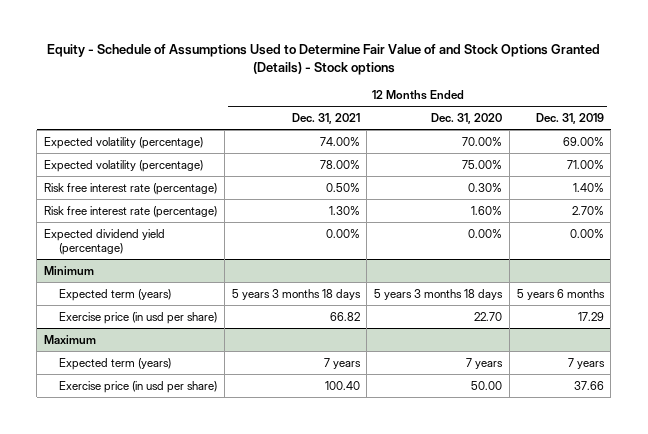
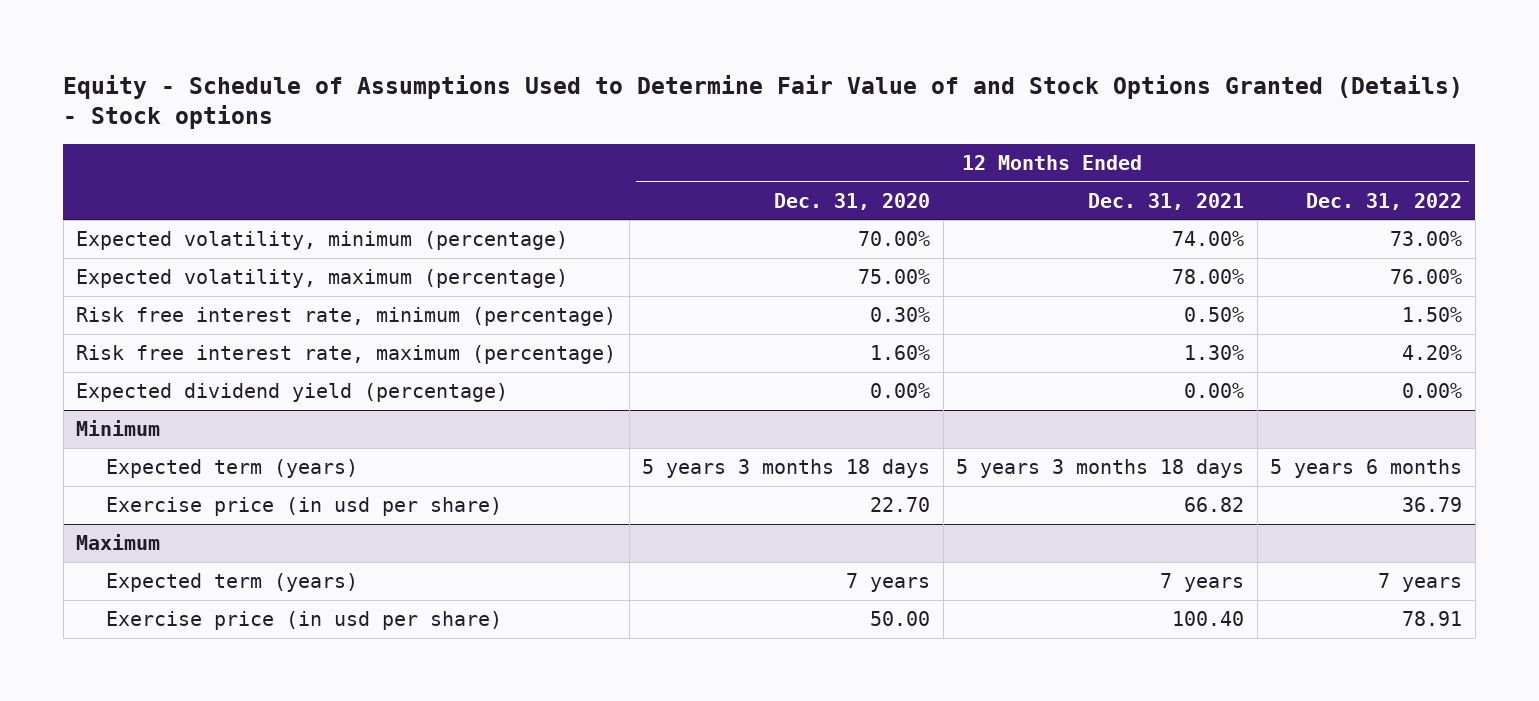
[535,112,604,124] Dec. 31, 2019 -> none
none -> [1306,192,1463,210] Dec. 31, 2022
[43,136,203,149] Expected volatility (percentage) -> [76,230,569,250] Expected volatility, minimum (percentage)
[43,159,203,172] Expected volatility (percentage) -> [76,268,569,288] Expected volatility, maximum (percentage)
[43,182,217,195] Risk free interest rate (percentage) -> [76,306,617,326] Risk free interest rate, minimum (percentage)
[43,205,217,218] Risk free interest rate (percentage) -> [76,344,617,364] Risk free interest rate, maximum (percentage)

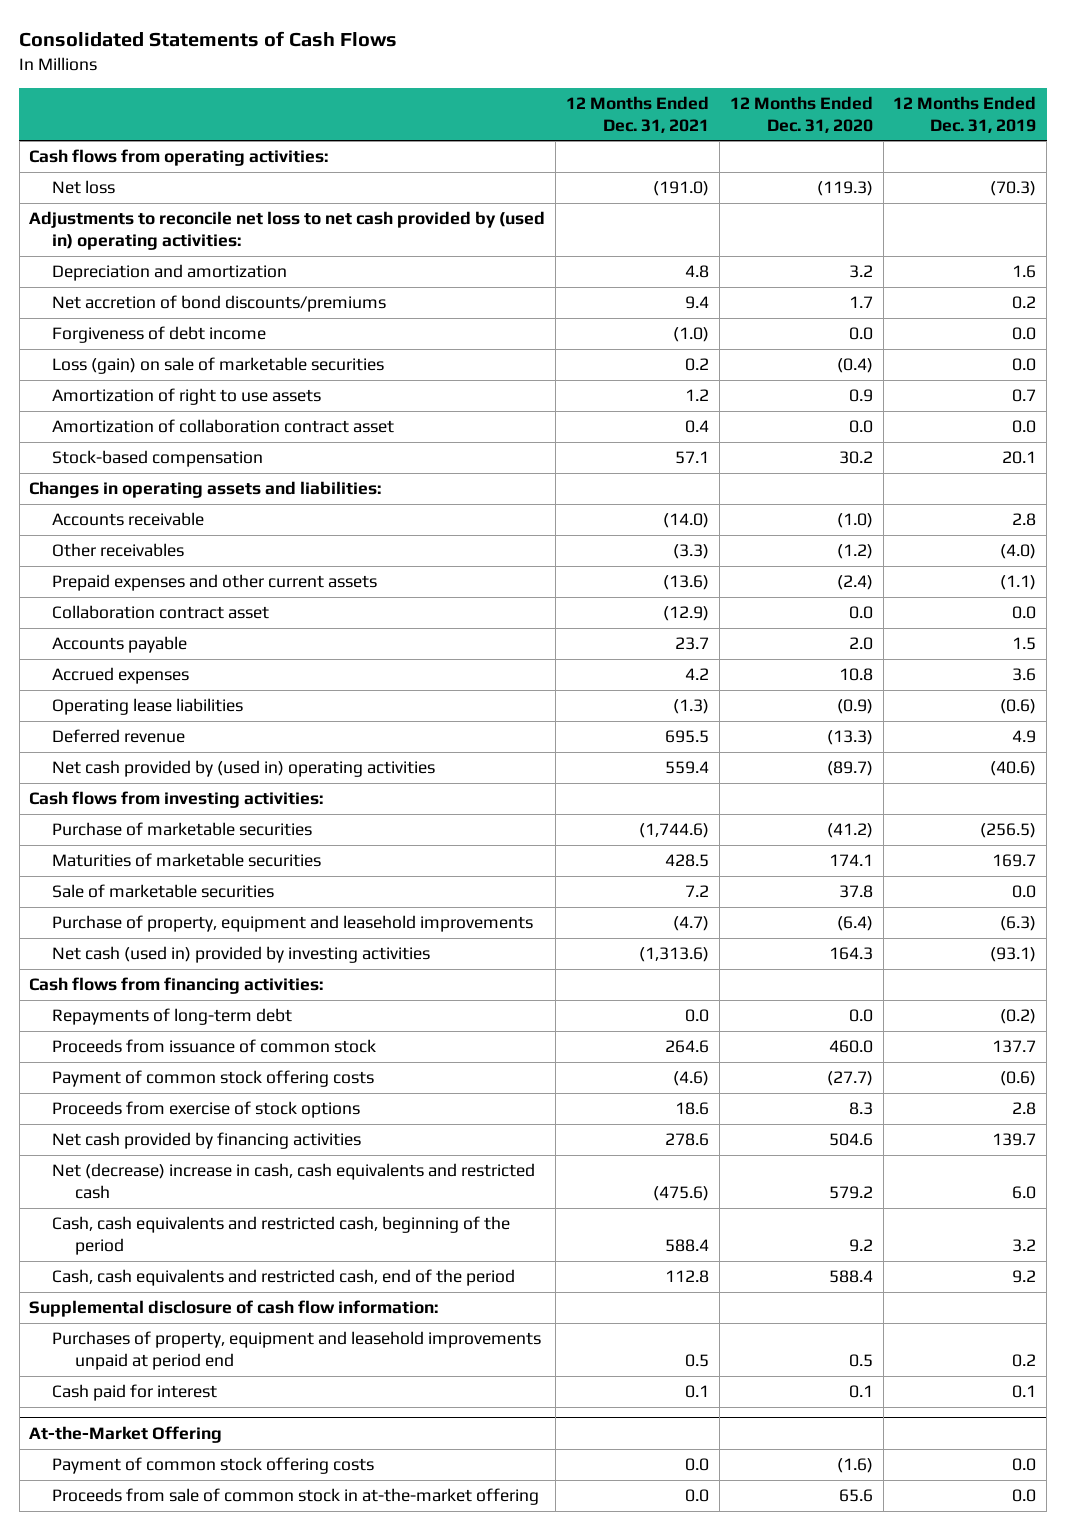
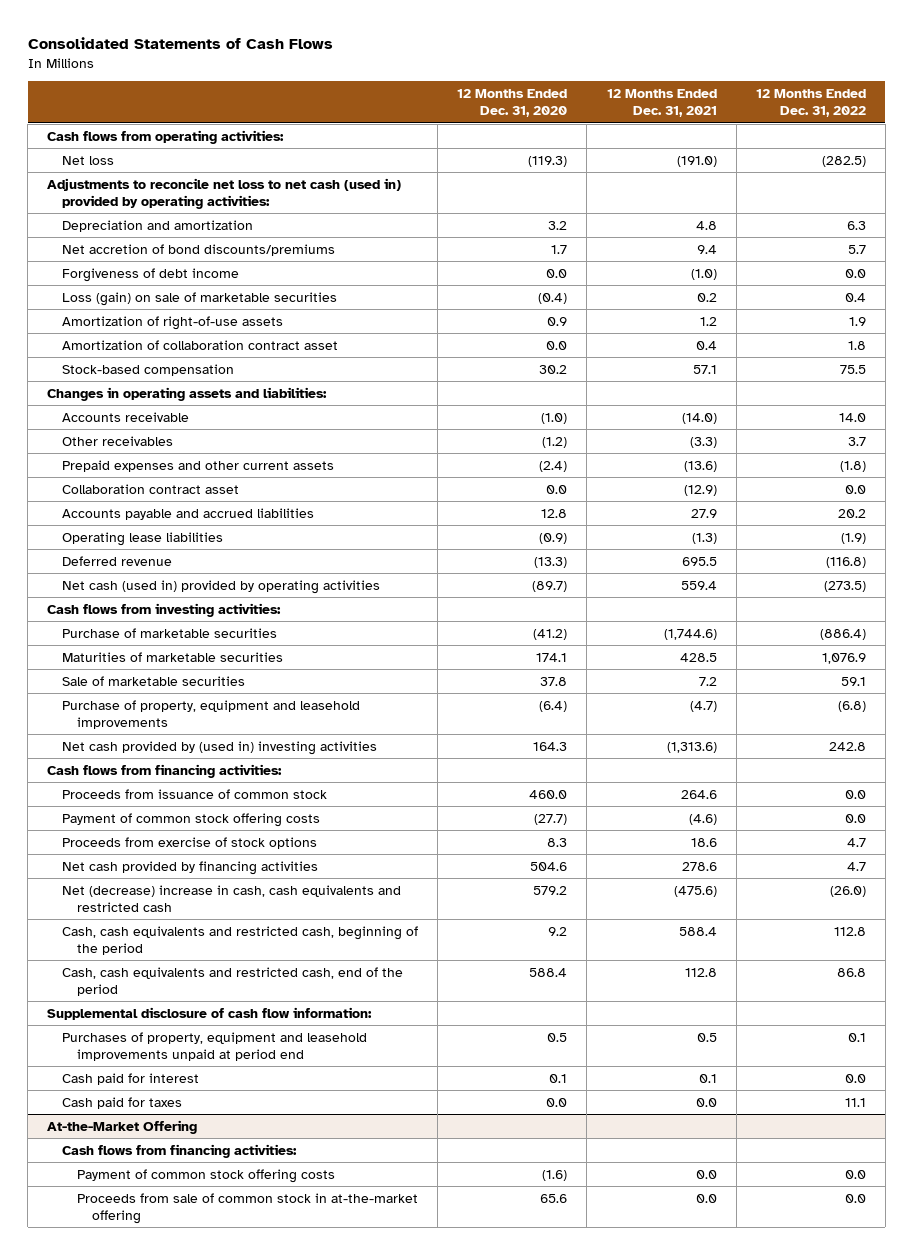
[893,95,1037,133] 12 Months Ended Dec. 31, 2019 -> none
none -> [755,88,866,118] 12 Months Ended Dec. 31, 2022
[29,211,546,250] Adjustments to reconcile net loss to net cash provided by (used in) operating activities: -> [47,177,402,210] Adjustments to reconcile net loss to net cash (used in) provided by operating activities:
[52,388,322,406] Amortization of right to use assets -> [62,315,284,330] Amortization of right-of-use assets
[52,636,188,654] Accounts payable -> none
[52,667,190,685] Accrued expenses -> none
none -> [62,507,315,520] Accounts payable and accrued liabilities
[52,760,436,778] Net cash provided by (used in) operating activities -> [62,579,381,594] Net cash (used in) provided by operating activities
[52,946,431,964] Net cash (used in) provided by investing activities -> [62,740,378,755] Net cash provided by (used in) investing activities
[52,1008,293,1026] Repayments of long-term debt -> none
none -> [62,1096,183,1109] Cash paid for taxes
none -> [62,1143,298,1158] Cash flows from financing activities:

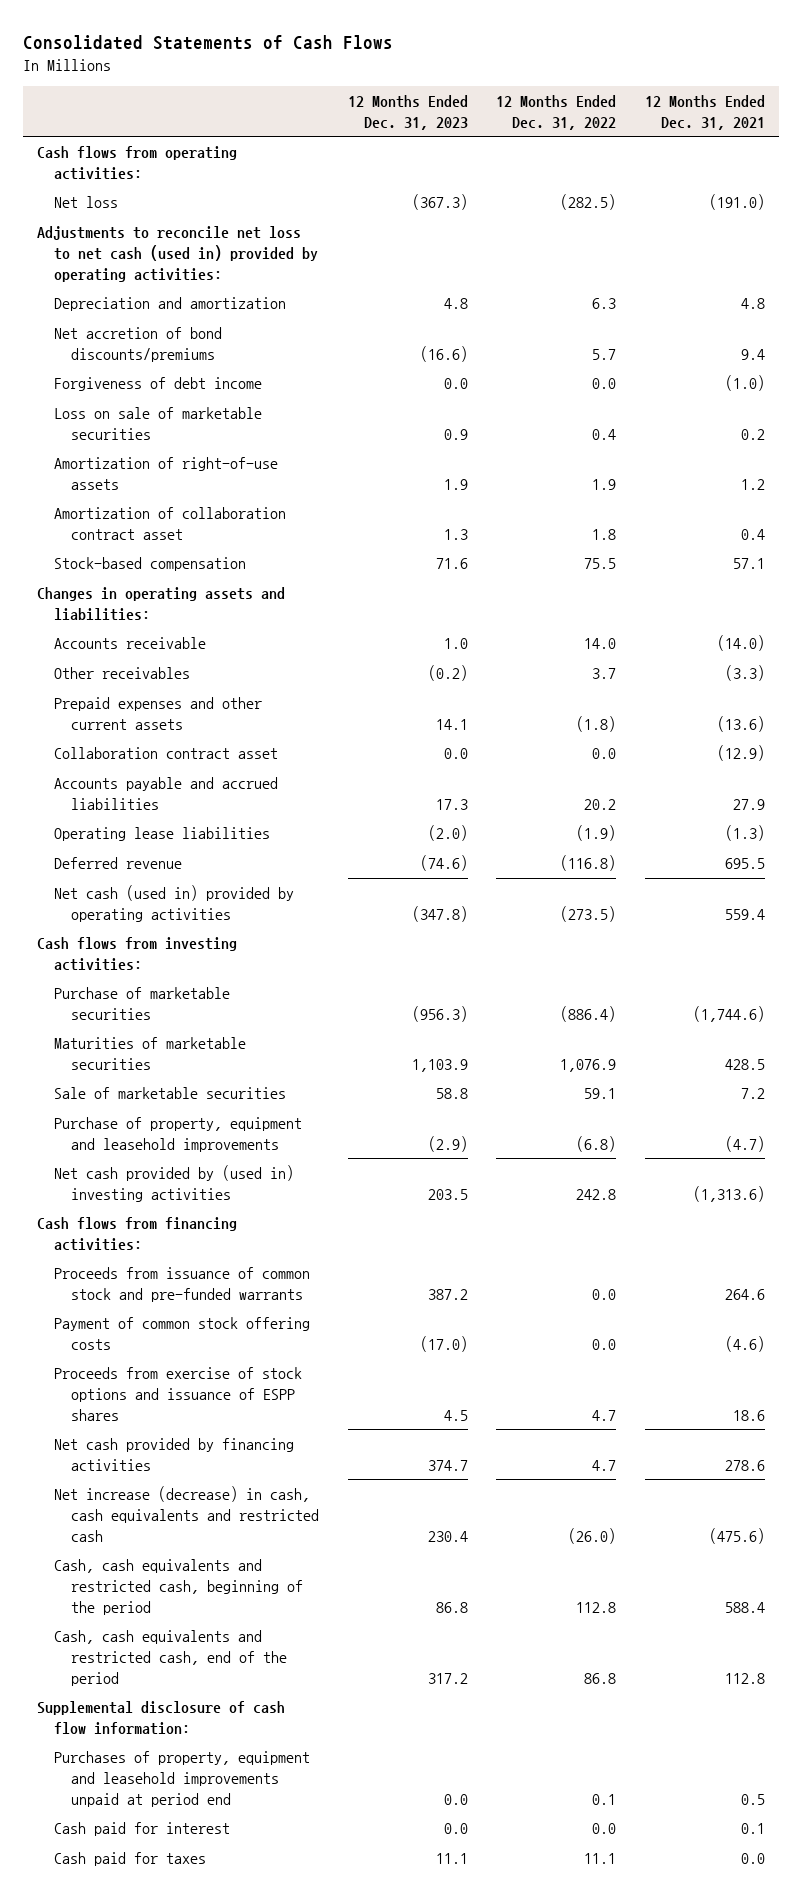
[457,88,568,118] 12 Months Ended Dec. 31, 2020 -> none
none -> [347,94,468,130] 12 Months Ended Dec. 31, 2023
[62,291,338,306] Loss (gain) on sale of marketable securities -> [54,406,263,440] Loss on sale of marketable securities
[62,788,328,799] Proceeds from issuance of common stock -> [54,1266,311,1302] Proceeds from issuance of common stock and pre-funded warrants
[62,836,318,849] Proceeds from exercise of stock options -> [54,1366,303,1421] Proceeds from exercise of stock options and issuance of ESPP shares
[62,884,402,913] Net (decrease) increase in cash, cash equivalents and restricted cash -> [54,1485,320,1542] Net increase (decrease) in cash, cash equivalents and restricted cash
[47,1119,198,1134] At-the-Market Offering -> none
[62,1143,298,1158] Cash flows from financing activities: -> none
[77,1168,336,1183] Payment of common stock offering costs -> none
[77,1192,419,1225] Proceeds from sale of common stock in at-the-market offering -> none

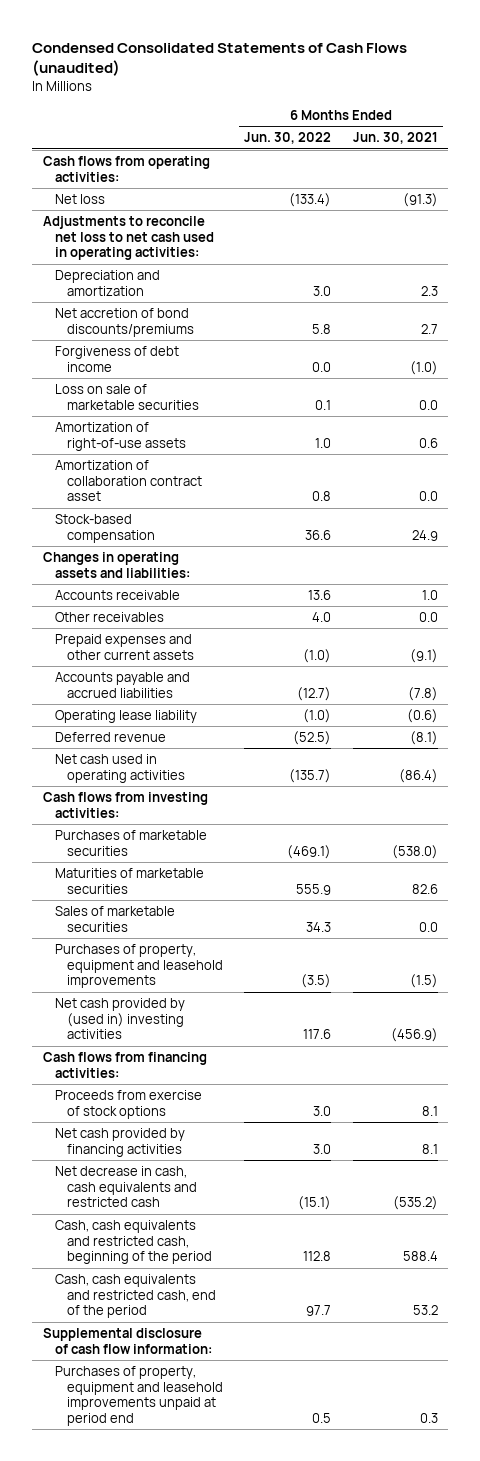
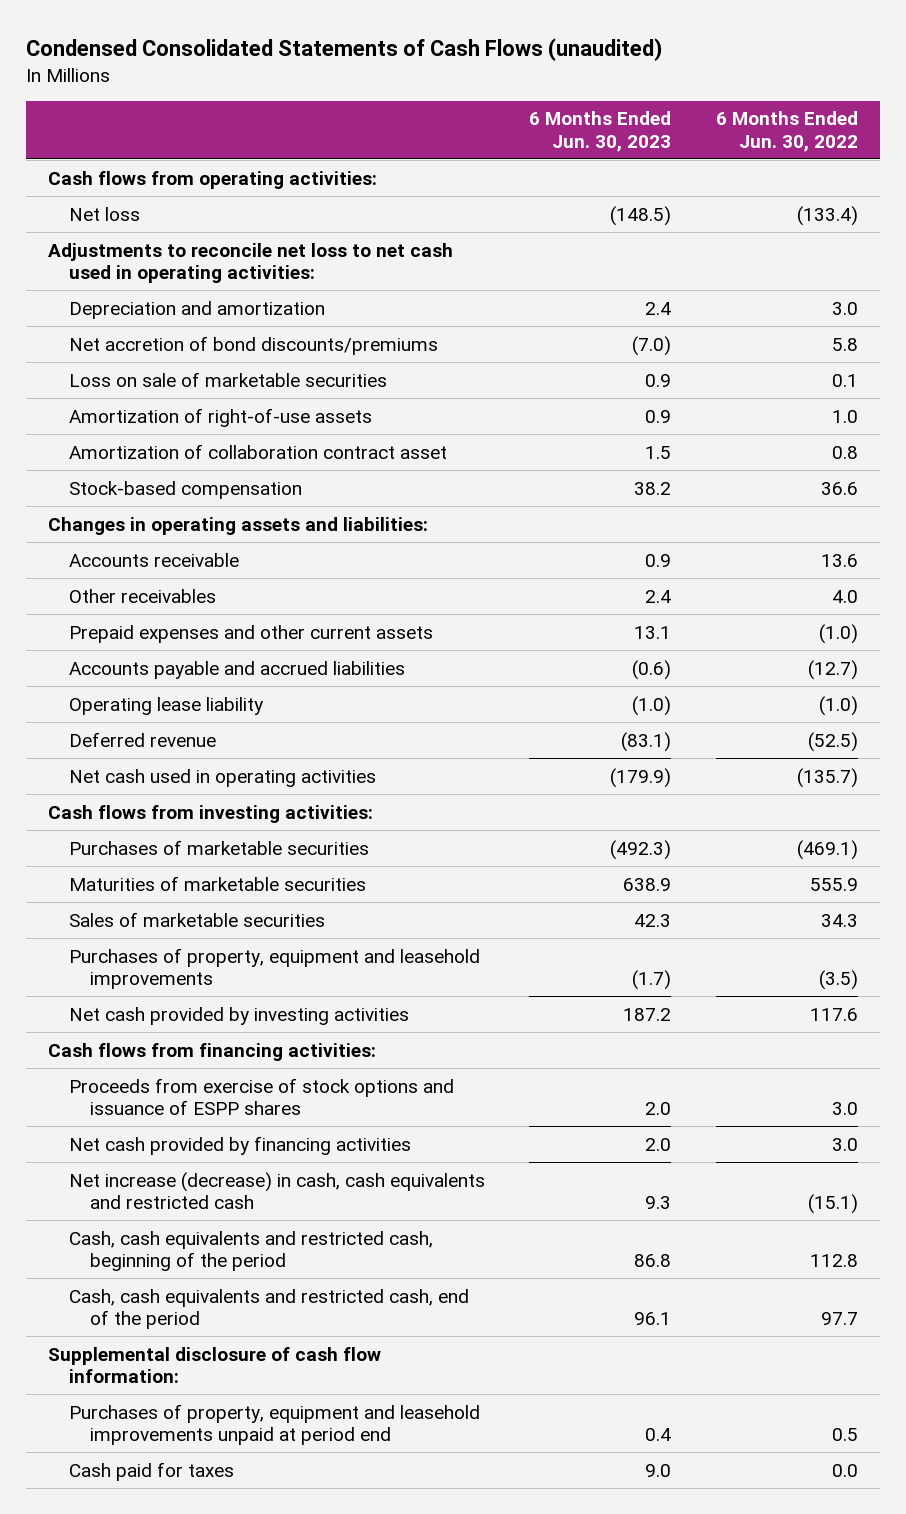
[352,132,438,145] Jun. 30, 2021 -> none
none -> [529,111,672,152] 6 Months Ended Jun. 30, 2023
[55,345,180,372] Forgiveness of debt income -> none
[55,997,186,1040] Net cash provided by (used in) investing activities -> [68,1006,409,1025] Net cash provided by investing activities
[55,1089,203,1119] Proceeds from exercise of stock options -> [68,1077,454,1115] Proceeds from exercise of stock options and issuance of ESPP shares
[55,1165,198,1208] Net decrease in cash, cash equivalents and restricted cash -> [68,1171,485,1209] Net increase (decrease) in cash, cash equivalents and restricted cash
none -> [68,1461,234,1481] Cash paid for taxes

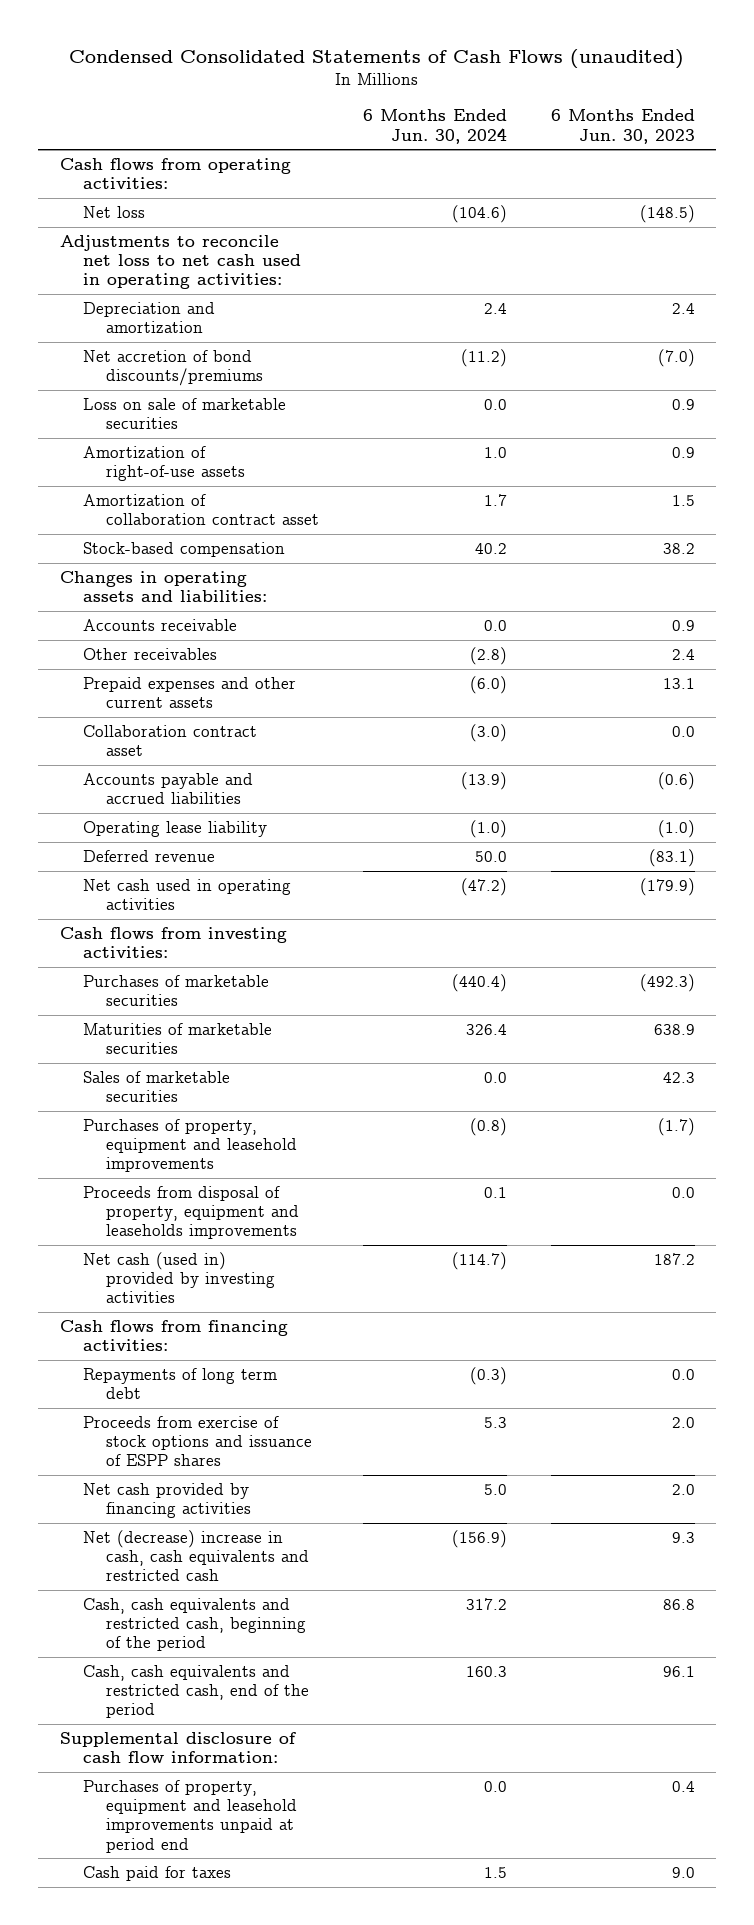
[715,111,858,152] 6 Months Ended Jun. 30, 2022 -> none
none -> [362,109,507,144] 6 Months Ended Jun. 30, 2024
none -> [82,724,257,757] Collaboration contract asset
none -> [82,1185,299,1240] Proceeds from disposal of property, equipment and leaseholds improvements
[68,1006,409,1025] Net cash provided by investing activities -> [82,1251,275,1304] Net cash (used in) provided by investing activities
none -> [82,1367,277,1400] Repayments of long term debt
[68,1171,485,1209] Net increase (decrease) in cash, cash equivalents and restricted cash -> [82,1529,309,1582] Net (decrease) increase in cash, cash equivalents and restricted cash

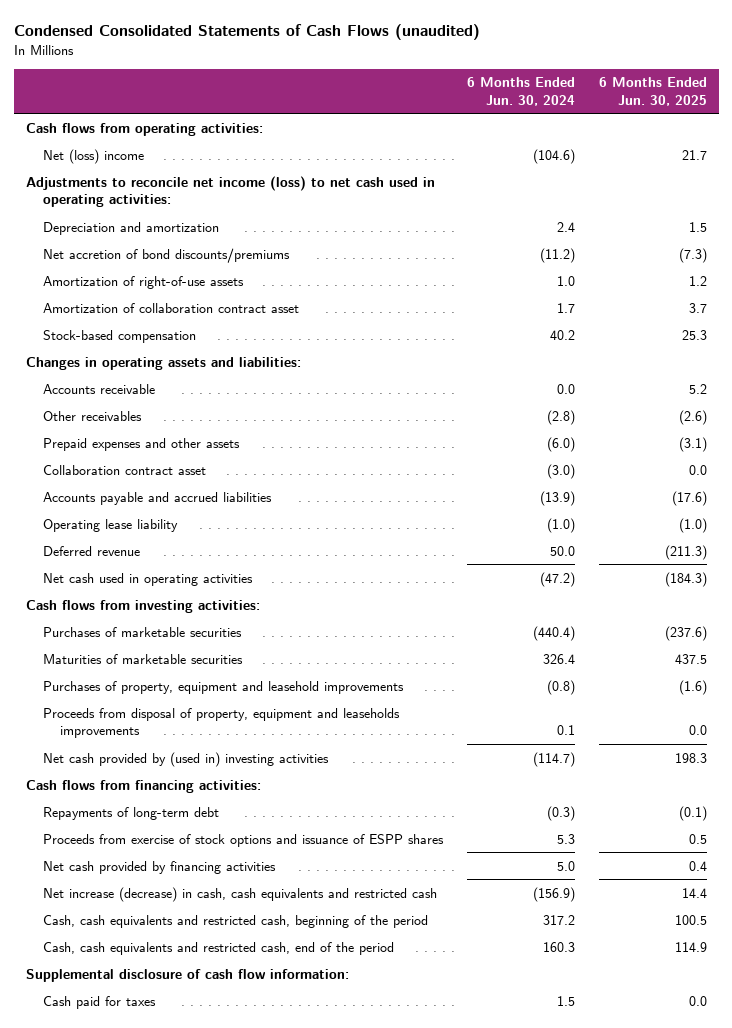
[550,109,695,144] 6 Months Ended Jun. 30, 2023 -> none
none -> [598,77,707,106] 6 Months Ended Jun. 30, 2025
[82,205,145,218] Net loss -> [42,148,144,164] Net (loss) income
[59,234,301,290] Adjustments to reconcile net loss to net cash used in operating activities: -> [25,175,435,207] Adjustments to reconcile net income (loss) to net cash used in operating activities:
[82,397,286,430] Loss on sale of marketable securities -> none
[82,676,296,709] Prepaid expenses and other current assets -> [42,437,240,451] Prepaid expenses and other assets
[82,1070,230,1103] Sales of marketable securities -> none
[82,1251,275,1304] Net cash (used in) provided by investing activities -> [42,751,329,767] Net cash provided by (used in) investing activities
[82,1367,277,1400] Repayments of long term debt -> [42,806,219,820] Repayments of long-term debt
[82,1529,309,1582] Net (decrease) increase in cash, cash equivalents and restricted cash -> [42,886,437,902] Net increase (decrease) in cash, cash equivalents and restricted cash
[82,1779,297,1853] Purchases of property, equipment and leasehold improvements unpaid at period end -> none

